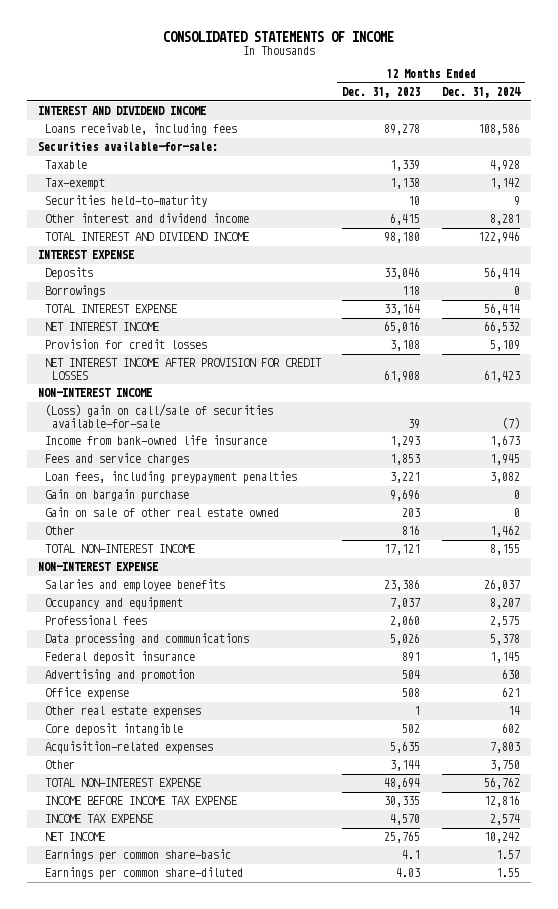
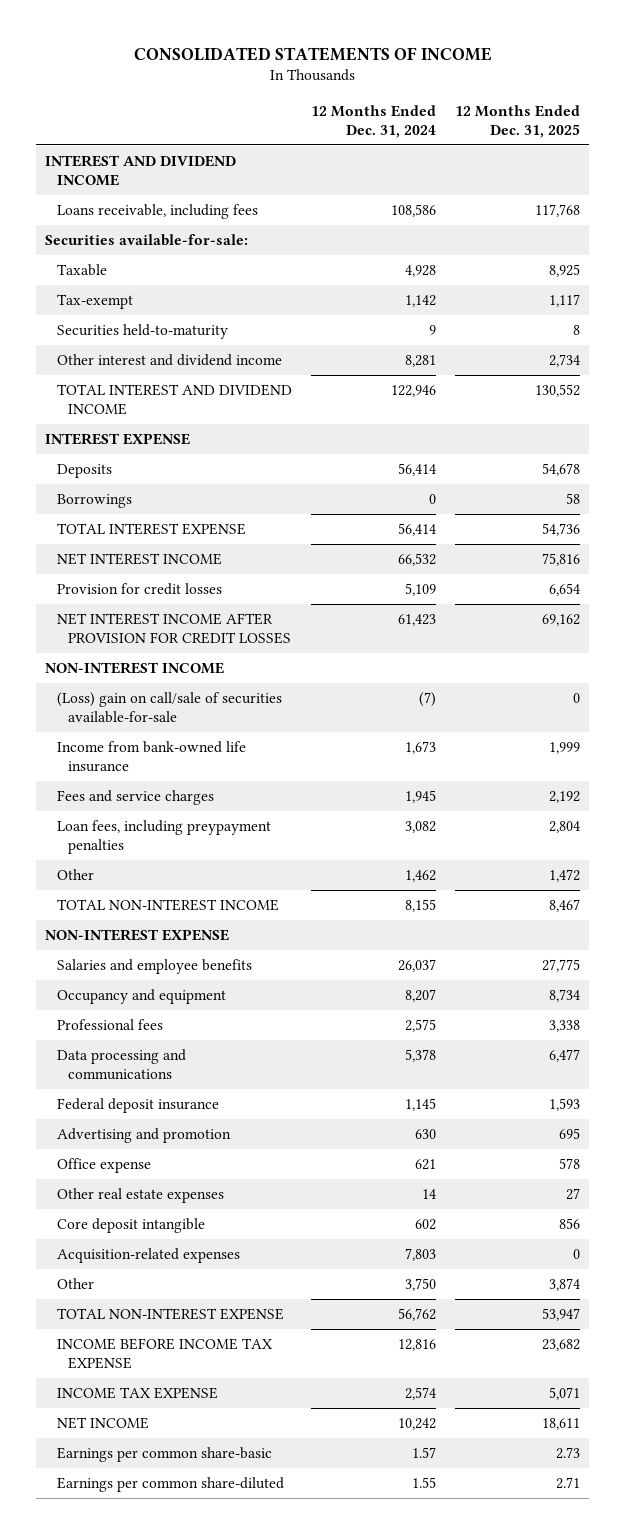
[342,87,421,99] Dec. 31, 2023 -> none
none -> [454,104,580,138] 12 Months Ended Dec. 31, 2025
[44,489,189,503] Gain on bargain purchase -> none
[44,507,279,518] Gain on sale of other real estate owned -> none

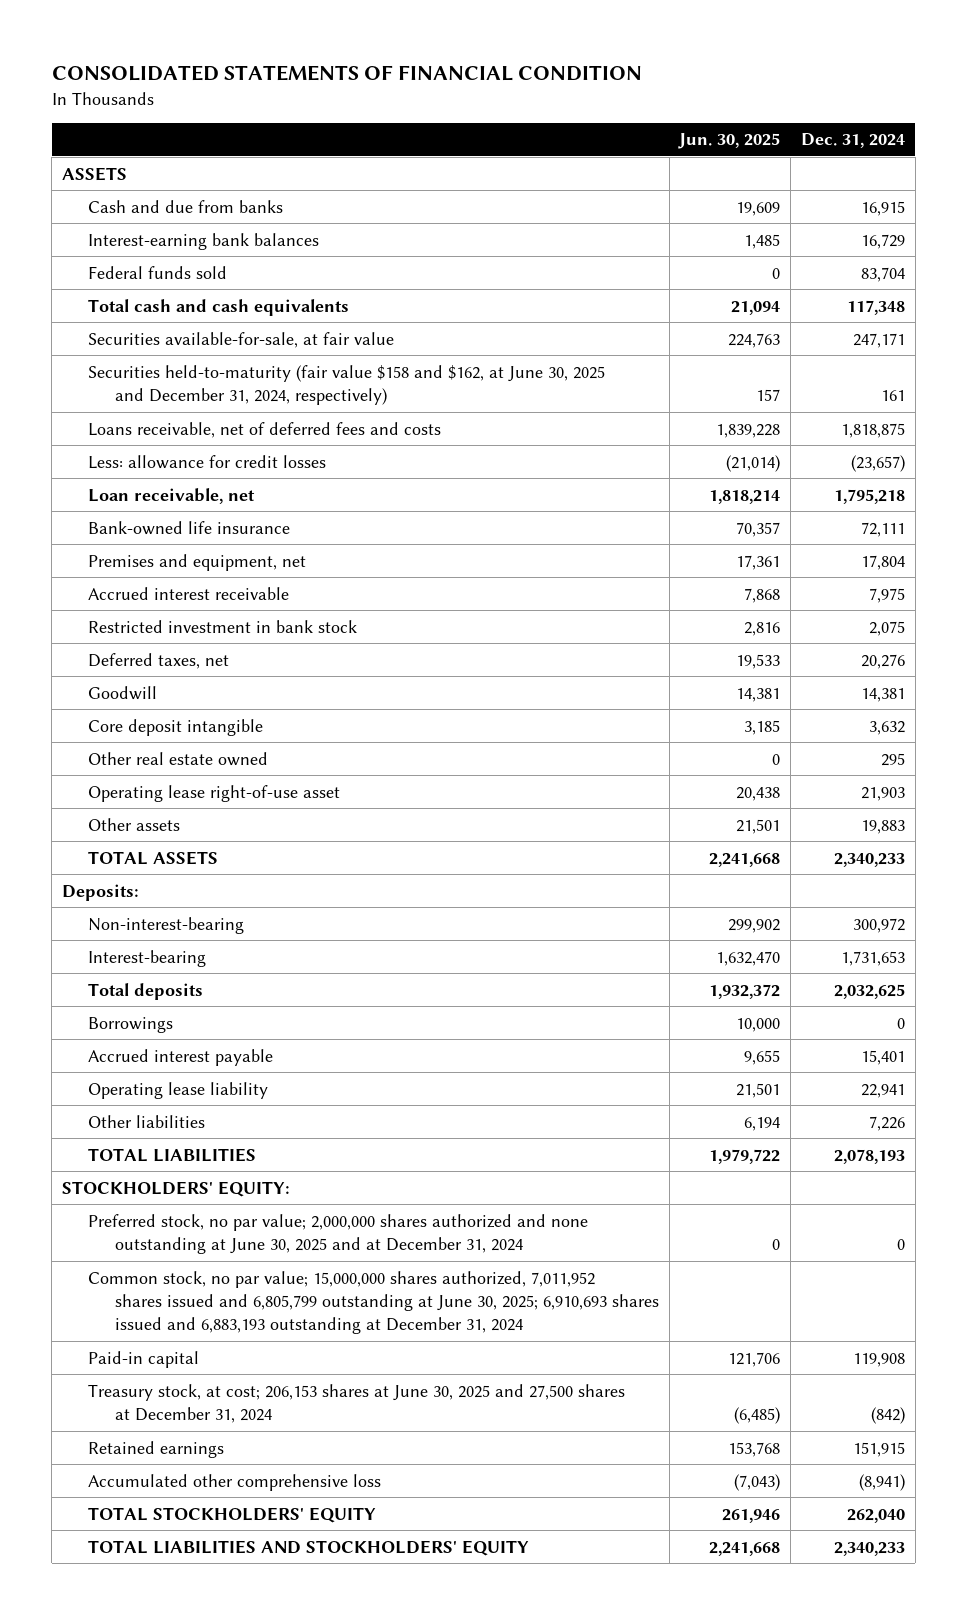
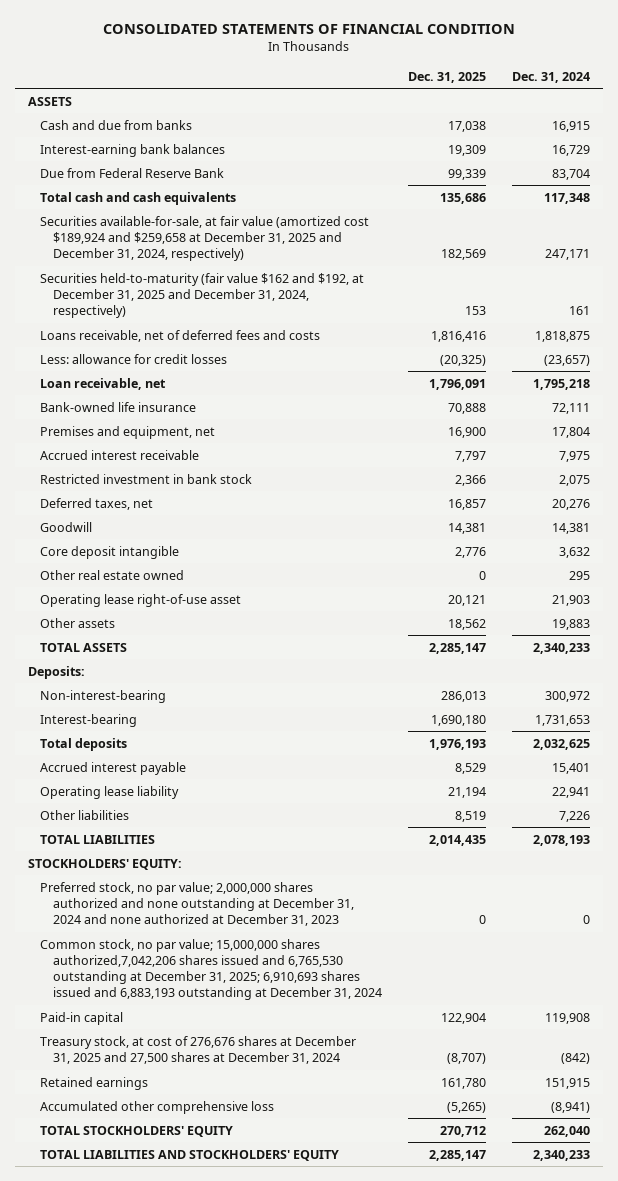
[678,133,781,150] Jun. 30, 2025 -> none
none -> [408,71,487,83] Dec. 31, 2025
[88,265,228,279] Federal funds sold -> [40,167,225,178] Due from Federal Reserve Bank
[88,331,395,348] Securities available-for-sale, at fair value -> [40,215,370,262] Securities available-for-sale, at fair value (amortized cost $189,924 and $259,658 at December 31, 2025 and December 31, 2024, respectively)
[88,364,606,405] Securities held-to-maturity (fair value $158 and $162, at June 30, 2025 and December 31, 2024, respectively) -> [40,272,365,319] Securities held-to-maturity (fair value $162 and $192, at December 31, 2025 and December 31, 2024, respectively)
[88,1016,174,1033] Borrowings -> none
[88,1213,589,1254] Preferred stock, no par value; 2,000,000 shares authorized and none outstanding at June 30, 2025 and at December 31, 2024 -> [40,881,354,927] Preferred stock, no par value; 2,000,000 shares authorized and none outstanding at December 31, 2024 and none authorized at December 31, 2023
[88,1270,659,1335] Common stock, no par value; 15,000,000 shares authorized, 7,011,952 shares issued and 6,805,799 outstanding at June 30, 2025; 6,910,693 shares issued and 6,883,193 outstanding at December 31, 2024 -> [40,938,382,1001] Common stock, no par value; 15,000,000 shares authorized,7,042,206 shares issued and 6,765,530 outstanding at December 31, 2025; 6,910,693 shares issued and 6,883,193 outstanding at December 31, 2024
[88,1383,626,1423] Treasury stock, at cost; 206,153 shares at June 30, 2025 and 27,500 shares at December 31, 2024 -> [40,1035,357,1064] Treasury stock, at cost of 276,676 shares at December 31, 2025 and 27,500 shares at December 31, 2024

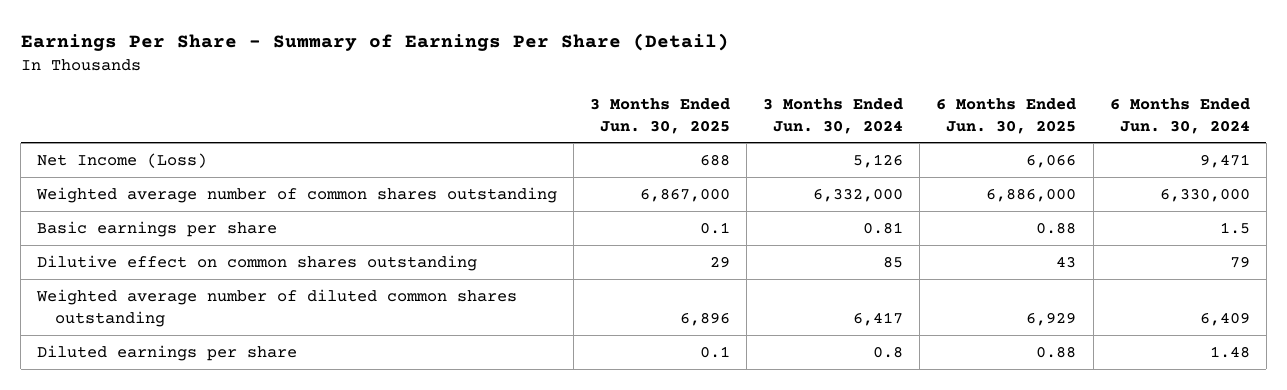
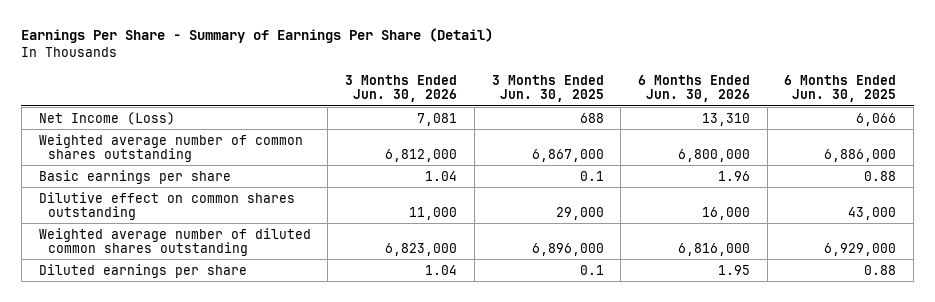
[763,97,904,134] 3 Months Ended Jun. 30, 2024 -> none
[1109,97,1250,134] 6 Months Ended Jun. 30, 2024 -> none
none -> [345,74,458,103] 3 Months Ended Jun. 30, 2026
none -> [638,74,751,103] 6 Months Ended Jun. 30, 2026
[710,255,731,268] 29 -> [555,206,604,220] 29,000
[1056,255,1077,268] 43 -> [848,206,897,220] 43,000
[680,311,731,326] 6,896 -> [531,242,604,256] 6,896,000
[1026,311,1077,326] 6,929 -> [824,242,897,256] 6,929,000

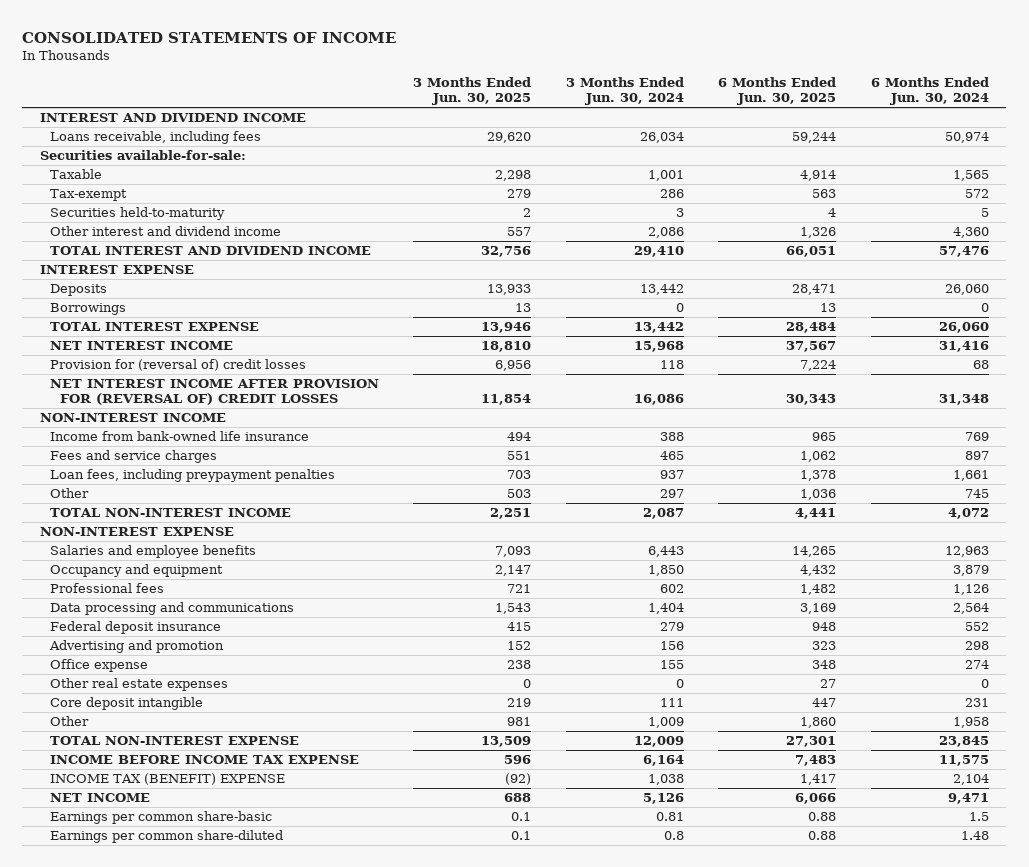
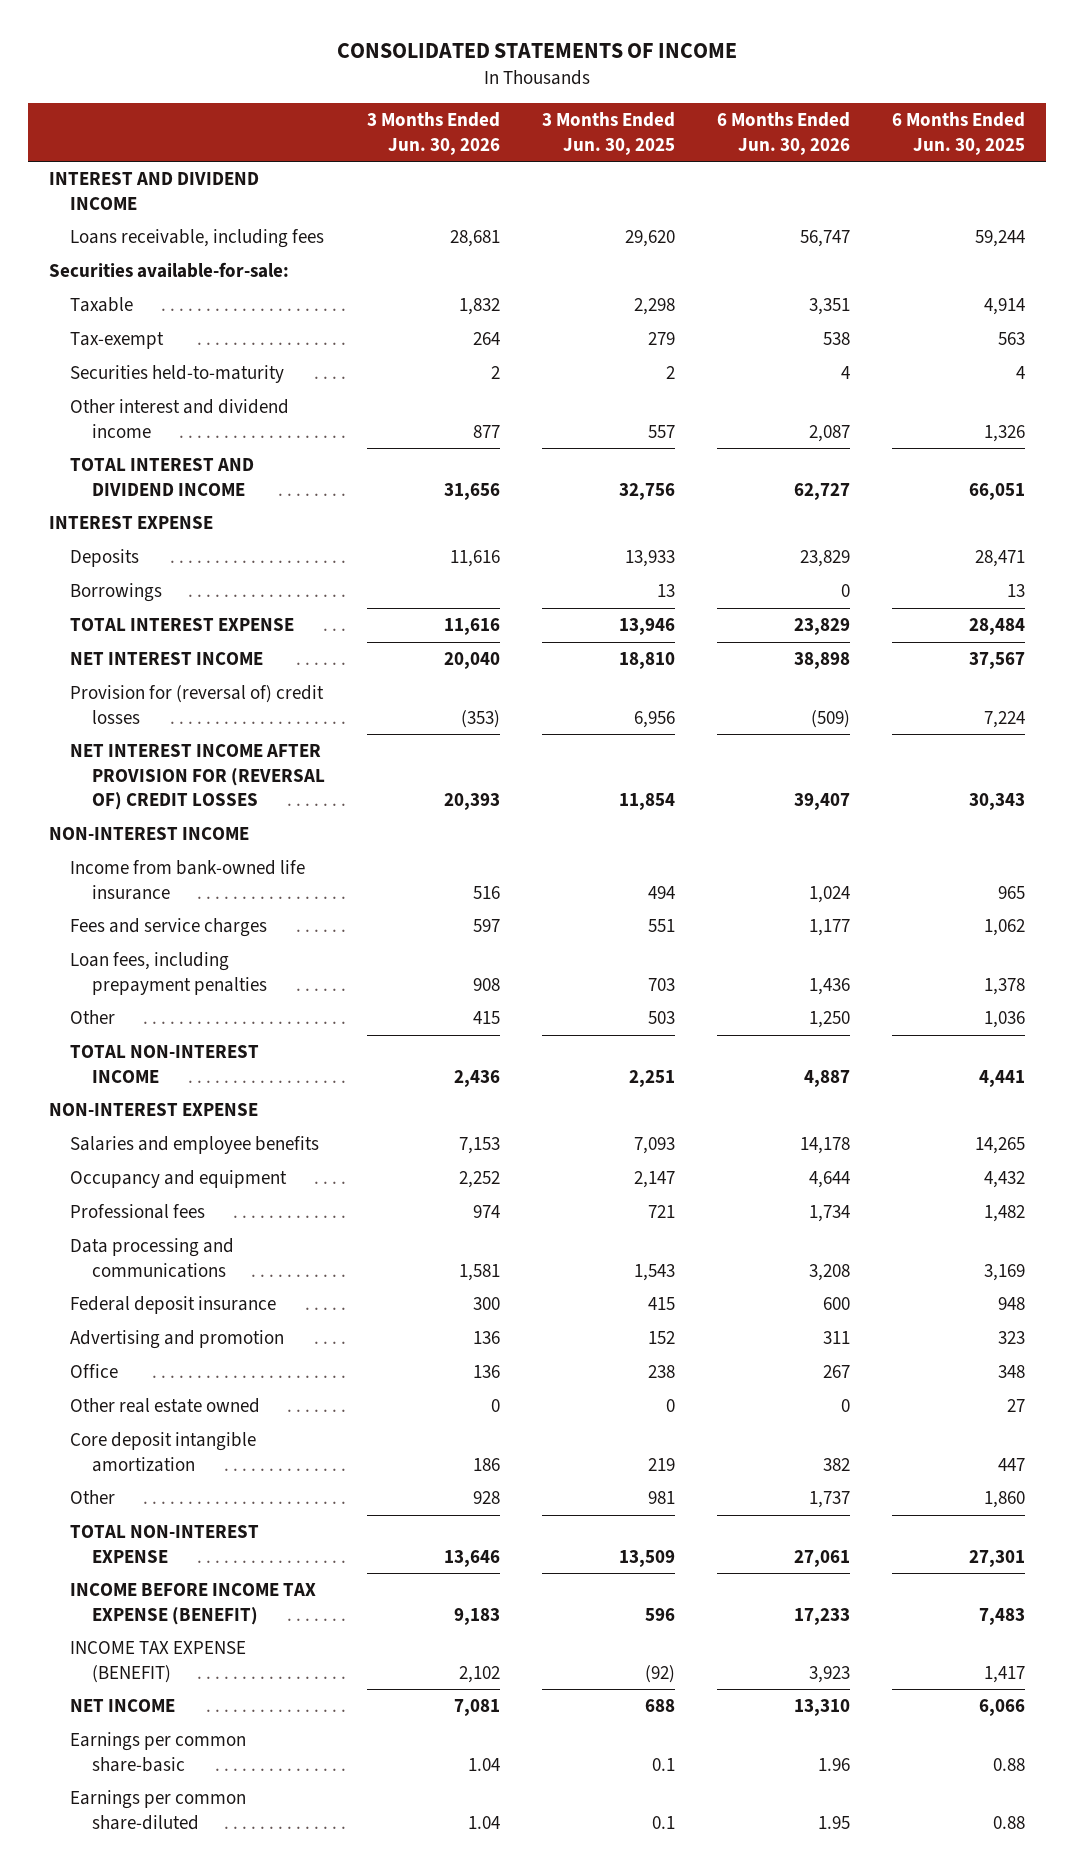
[565,77,684,106] 3 Months Ended Jun. 30, 2024 -> none
[870,77,989,106] 6 Months Ended Jun. 30, 2024 -> none
none -> [366,112,500,155] 3 Months Ended Jun. 30, 2026
none -> [716,112,850,155] 6 Months Ended Jun. 30, 2026
[49,469,335,483] Loan fees, including preypayment penalties -> [70,952,267,995] Loan fees, including prepayment penalties
[49,659,148,673] Office expense -> [70,1364,119,1379] Office
[49,678,228,692] Other real estate expenses -> [70,1398,261,1414] Other real estate owned
[49,697,203,711] Core deposit intangible -> [70,1432,257,1472] Core deposit intangible amortization
[49,755,359,765] INCOME BEFORE INCOME TAX EXPENSE -> [70,1583,317,1625] INCOME BEFORE INCOME TAX EXPENSE (BENEFIT)
[49,773,285,786] INCOME TAX (BENEFIT) EXPENSE -> [70,1641,247,1683] INCOME TAX EXPENSE (BENEFIT)

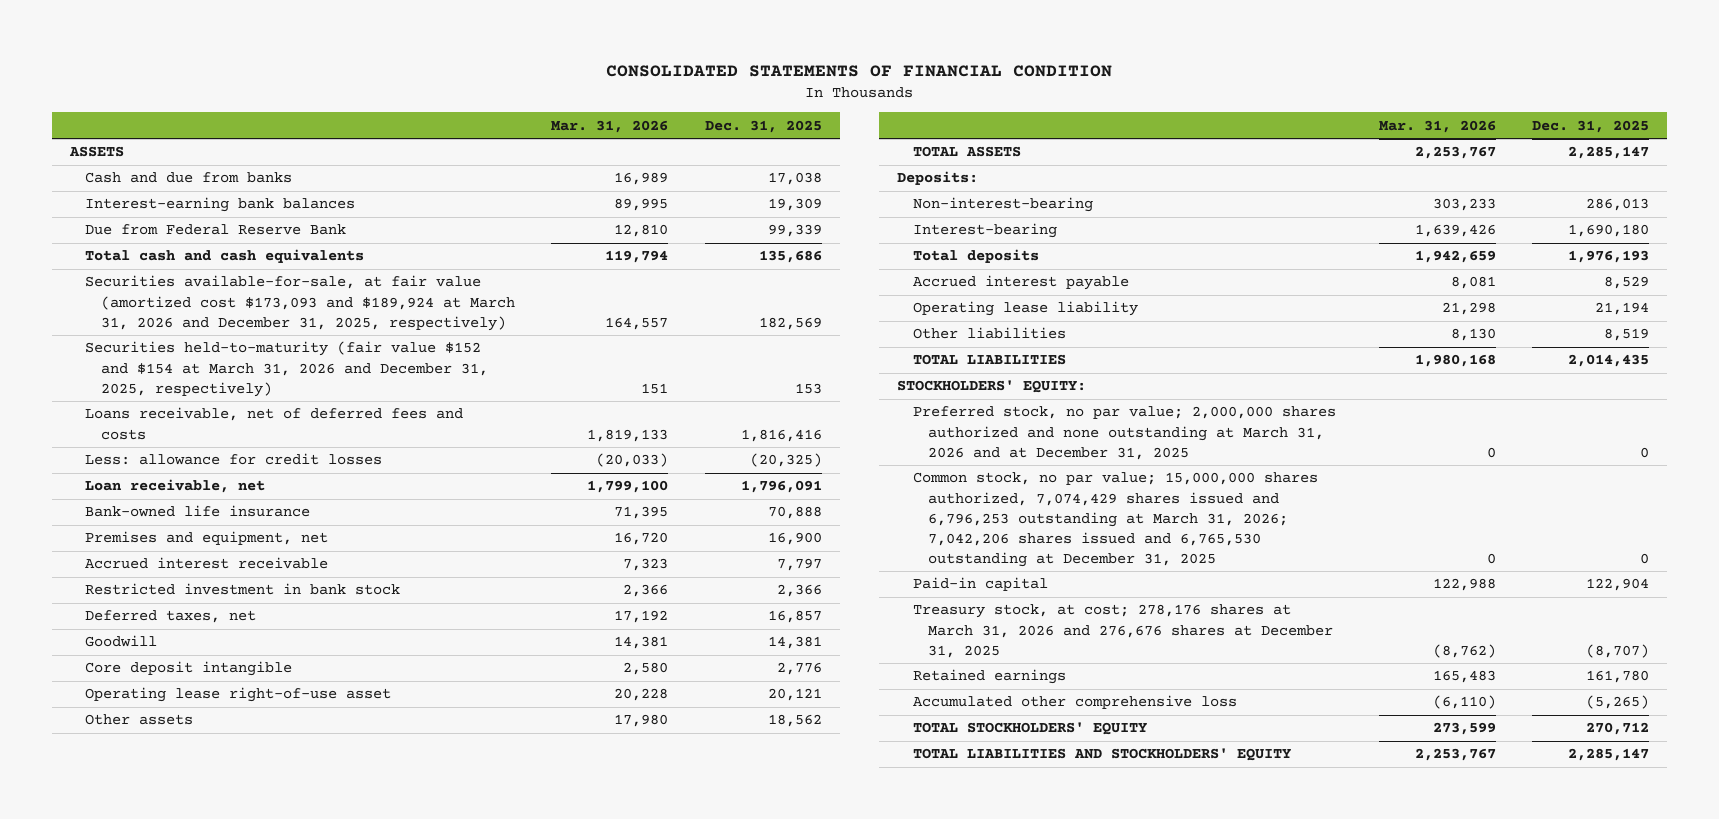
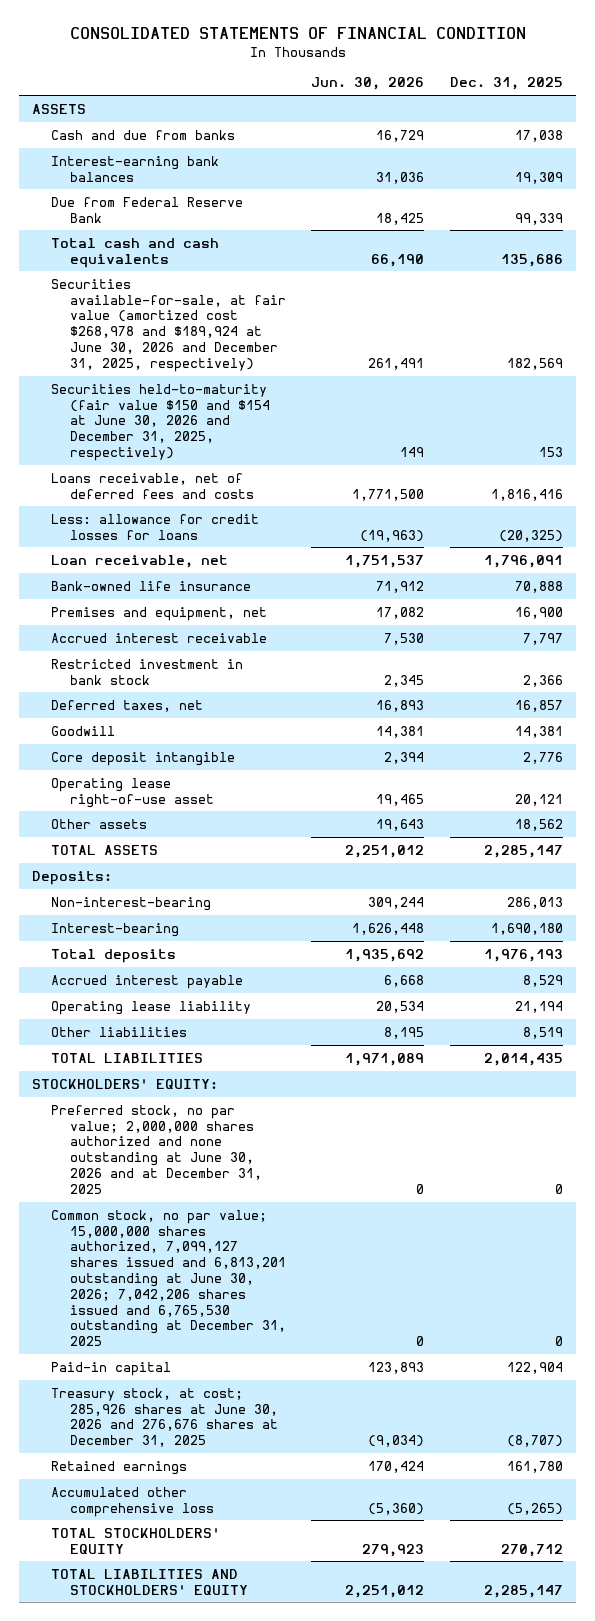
[551,119,669,133] Mar. 31, 2026 -> none
none -> [311,77,425,91] Jun. 30, 2026
[85,275,516,331] Securities available-for-sale, at fair value (amortized cost $173,093 and $189,924 at March 31, 2026 and December 31, 2025, respectively) -> [50,278,286,372] Securities available-for-sale, at fair value (amortized cost $268,978 and $189,924 at June 30, 2026 and December 31, 2025, respectively)
[85,341,489,397] Securities held-to-maturity (fair value $152 and $154 at March 31, 2026 and December 31, 2025, respectively) -> [50,383,270,461] Securities held-to-maturity (fair value $150 and $154 at June 30, 2026 and December 31, 2025, respectively)
[85,453,383,466] Less: allowance for credit losses -> [50,513,259,540] Less: allowance for credit losses for loans
[912,406,1336,460] Preferred stock, no par value; 2,000,000 shares authorized and none outstanding at March 31, 2026 and at December 31, 2025 -> [50,1104,262,1194] Preferred stock, no par value; 2,000,000 shares authorized and none outstanding at June 30, 2026 and at December 31, 2025
[912,472,1318,567] Common stock, no par value; 15,000,000 shares authorized, 7,074,429 shares issued and 6,796,253 outstanding at March 31, 2026; 7,042,206 shares issued and 6,765,530 outstanding at December 31, 2025 -> [50,1209,286,1347] Common stock, no par value; 15,000,000 shares authorized, 7,099,127 shares issued and 6,813,201 outstanding at June 30, 2026; 7,042,206 shares issued and 6,765,530 outstanding at December 31, 2025
[912,604,1334,658] Treasury stock, at cost; 278,176 shares at March 31, 2026 and 276,676 shares at December 31, 2025 -> [50,1387,278,1448] Treasury stock, at cost; 285,926 shares at June 30, 2026 and 276,676 shares at December 31, 2025

